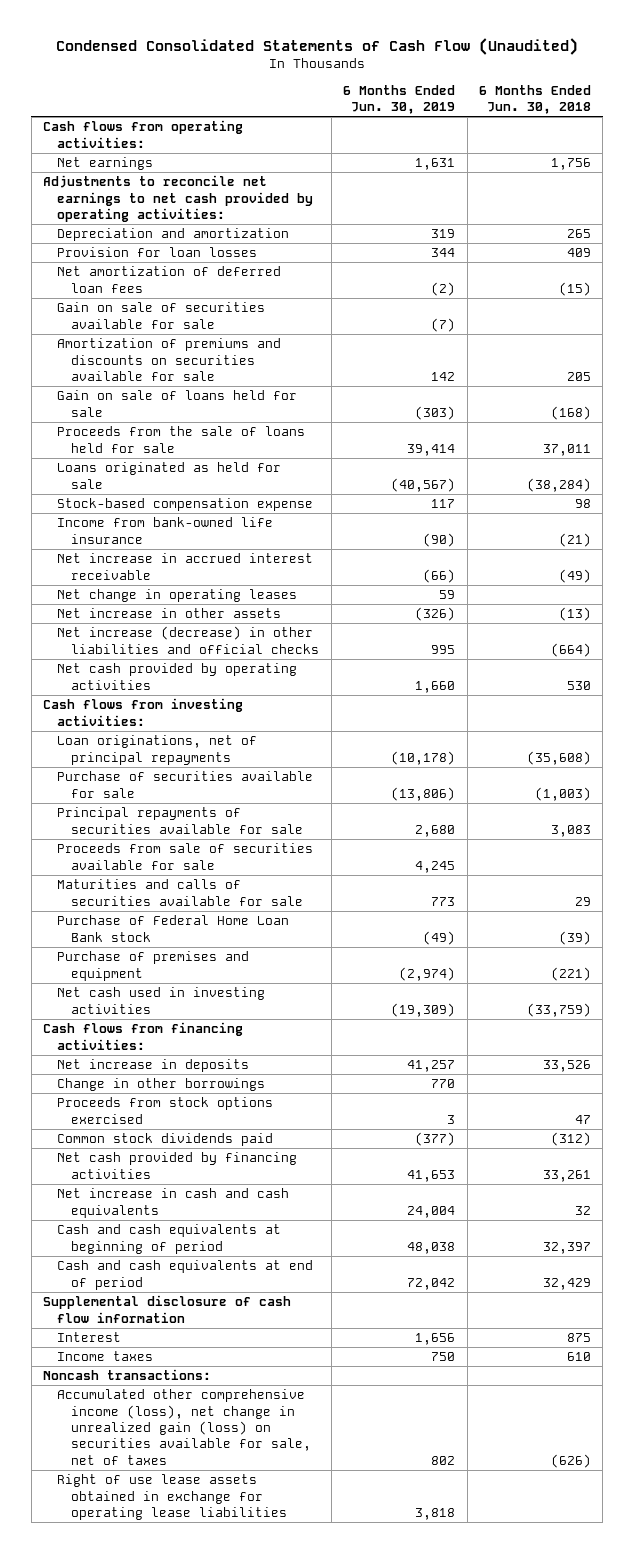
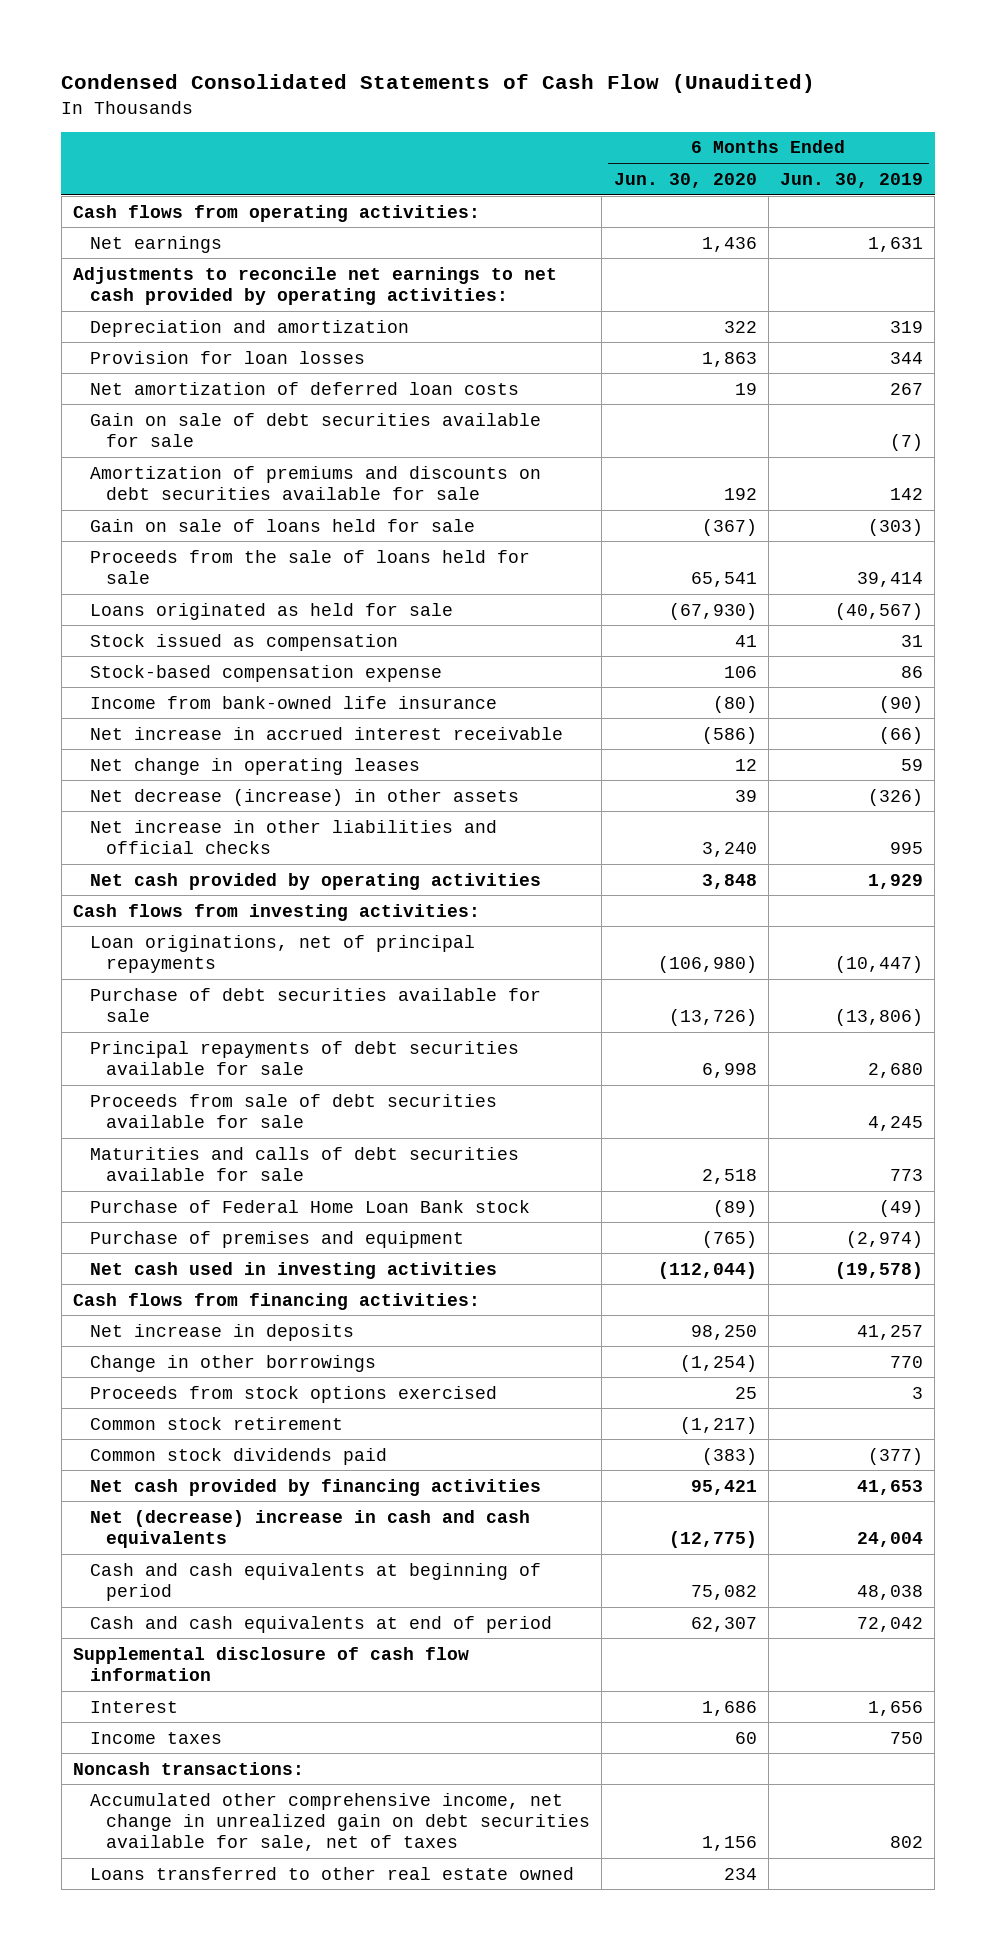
[479,84,592,115] 6 Months Ended Jun. 30, 2018 -> none
none -> [613,172,757,188] Jun. 30, 2020
[57,266,282,293] Net amortization of deferred loan fees -> [89,381,519,395] Net amortization of deferred loan costs
[431,281,456,296] (2) -> [889,382,923,395] 267
[57,302,266,329] Gain on sale of securities available for sale -> [89,412,541,447] Gain on sale of debt securities available for sale
[57,338,282,381] Amortization of premiums and discounts on securities available for sale -> [89,465,541,500] Amortization of premiums and discounts on debt securities available for sale
none -> [89,633,398,651] Stock issued as compensation
[431,499,456,509] 117 -> [900,665,923,678] 86
[57,608,282,619] Net increase in other assets -> [89,788,519,806] Net decrease (increase) in other assets
[57,626,320,654] Net increase (decrease) in other liabilities and official checks -> [89,819,497,854] Net increase in other liabilities and official checks
[415,680,456,693] 1,660 -> [867,873,923,889] 1,929
[391,750,456,765] (10,178) -> [834,955,923,973] (10,447)
[57,771,314,798] Purchase of securities available for sale -> [89,987,541,1022] Purchase of debt securities available for sale
[57,807,304,834] Principal repayments of securities available for sale -> [89,1040,519,1075] Principal repayments of debt securities available for sale
[57,843,314,870] Proceeds from sale of securities available for sale -> [89,1093,497,1128] Proceeds from sale of debt securities available for sale
[57,879,304,906] Maturities and calls of securities available for sale -> [89,1146,519,1181] Maturities and calls of debt securities available for sale
[391,1002,456,1017] (19,309) -> [834,1261,923,1279] (19,578)
none -> [89,1416,343,1430] Common stock retirement
[57,1188,290,1218] Net increase in cash and cash equivalents -> [89,1509,530,1548] Net (decrease) increase in cash and cash equivalents
[57,1474,288,1520] Right of use lease assets obtained in exchange for operating lease liabilities -> none
[57,1389,312,1465] Accumulated other comprehensive income (loss), net change in unrealized gain (loss) on securities available for sale, net of taxes -> [89,1792,591,1852] Accumulated other comprehensive income, net change in unrealized gain on debt securities available for sale, net of taxes
none -> [89,1866,574,1880] Loans transferred to other real estate owned

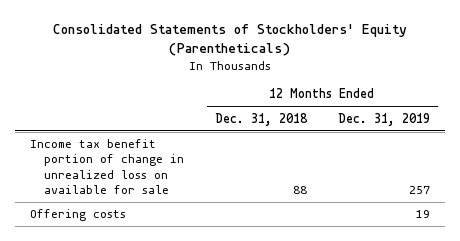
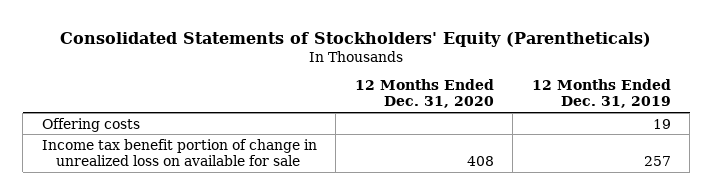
[214,112,308,126] 12 Months Ended Dec. 31, 2018 -> none
none -> [354,79,494,109] 12 Months Ended Dec. 31, 2020
[30,139,184,194] Income tax benefit portion of change in unrealized loss on available for sale -> [41,138,317,166] Income tax benefit portion of change in unrealized loss on available for sale

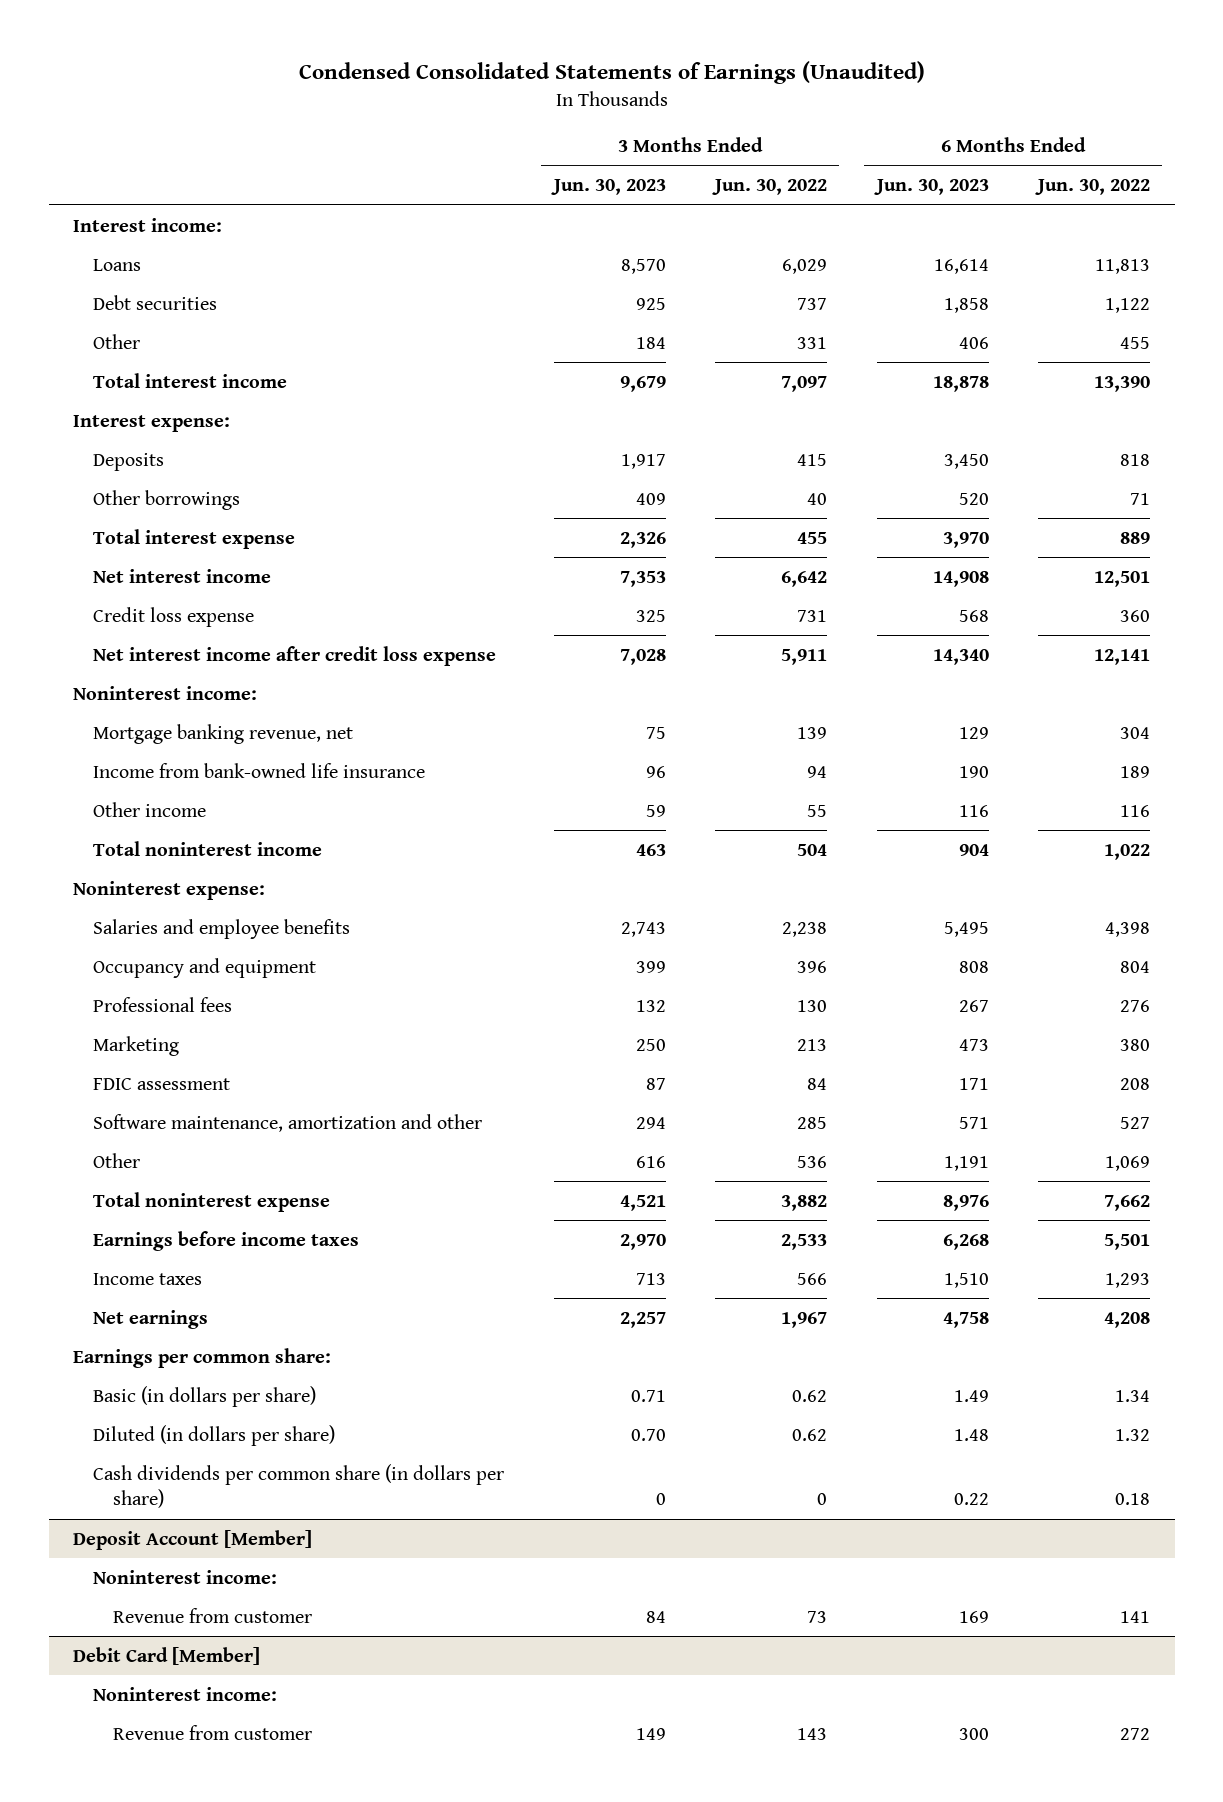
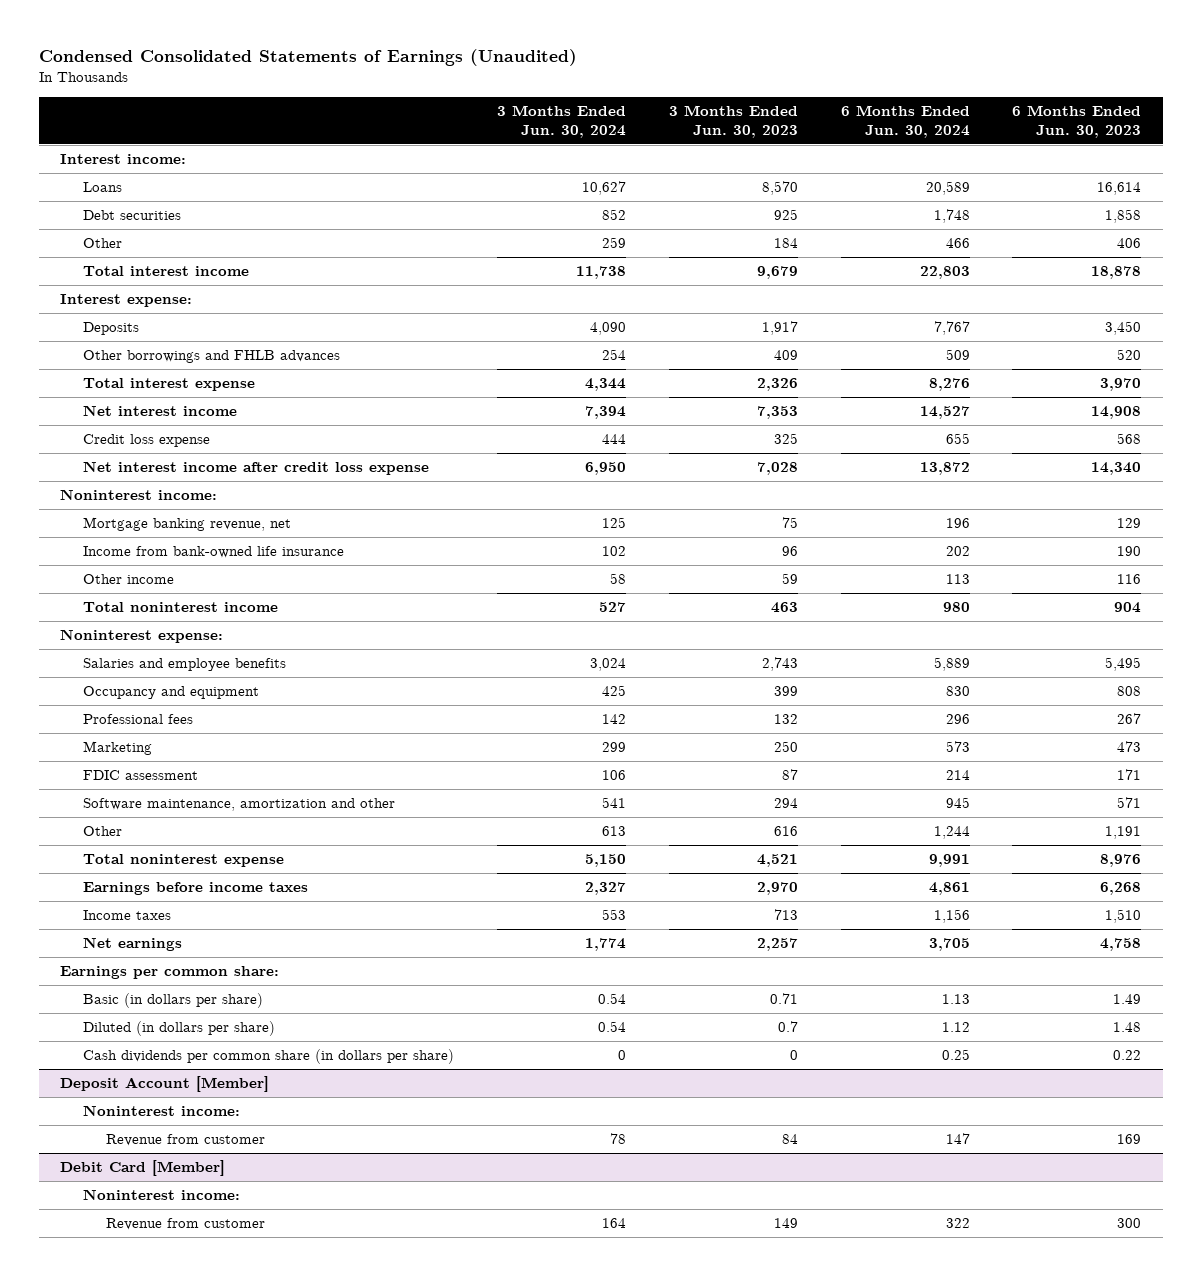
[712,178,828,195] Jun. 30, 2022 -> none
[1035,178,1151,195] Jun. 30, 2022 -> none
none -> [496,104,626,138] 3 Months Ended Jun. 30, 2024
none -> [840,104,970,138] 6 Months Ended Jun. 30, 2024
[93,489,241,510] Other borrowings -> [83,350,341,364] Other borrowings and FHLB advances
[630,1428,666,1441] 0.70 -> [777,1021,798,1033] 0.7

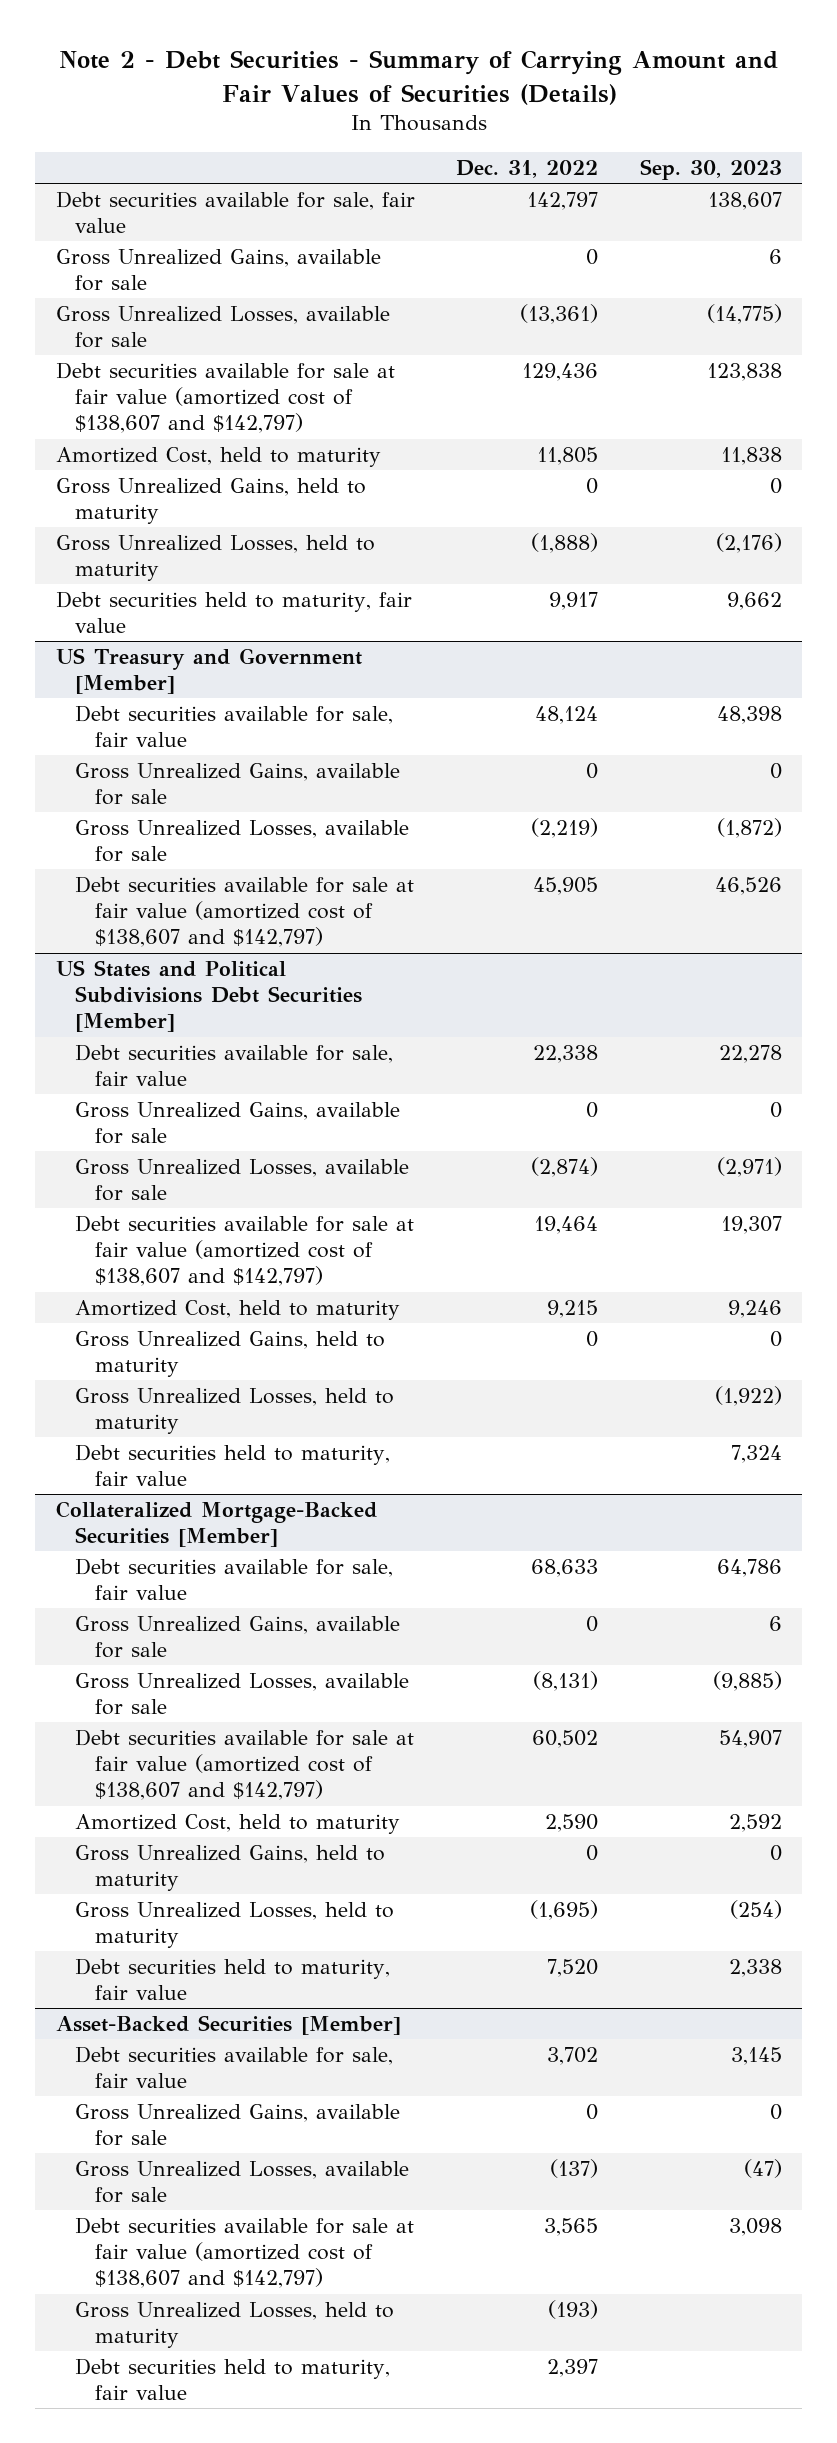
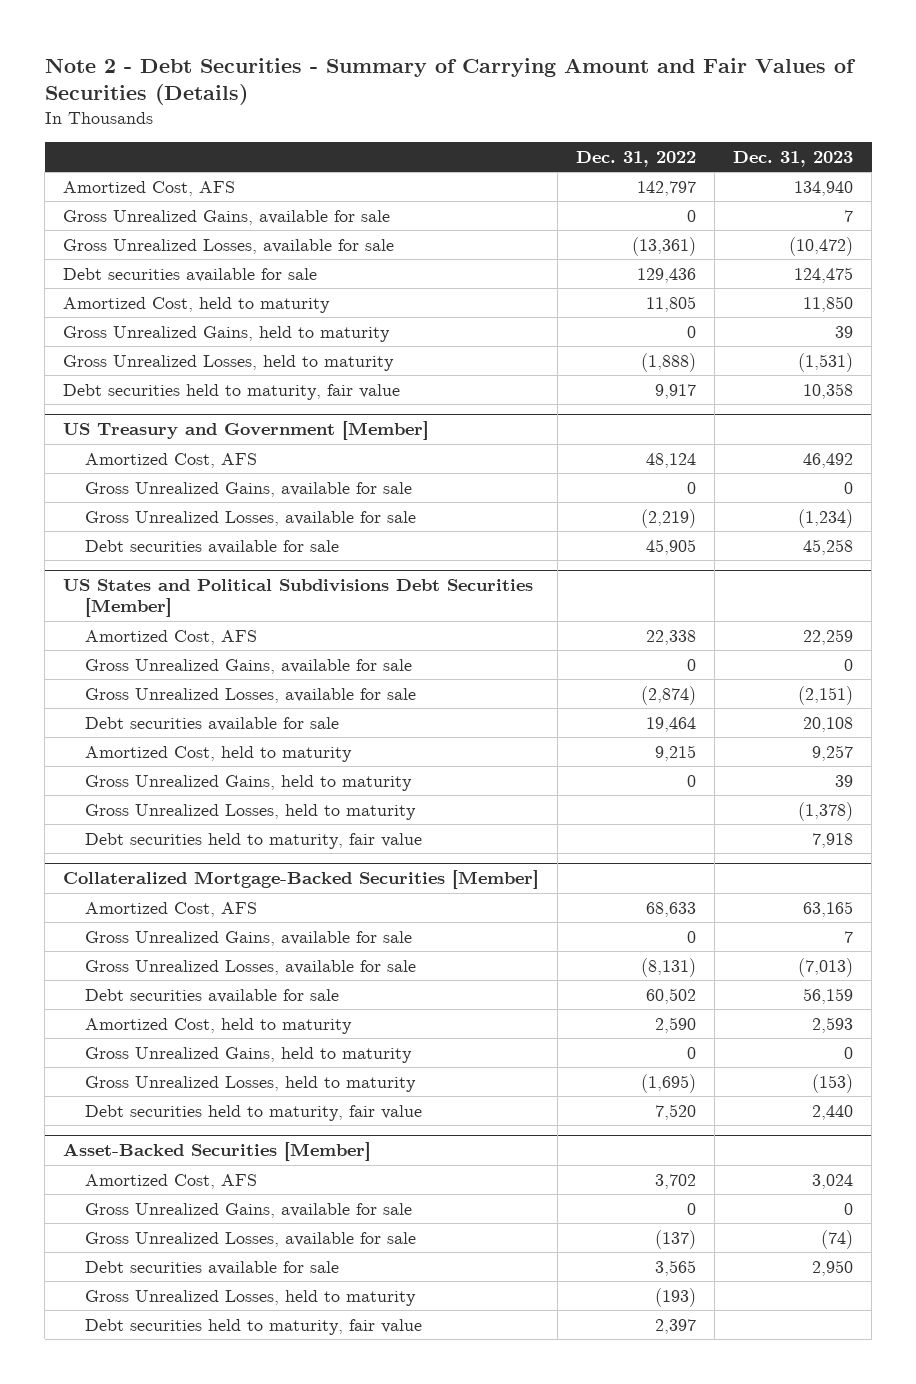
[639,158,782,180] Sep. 30, 2023 -> none
none -> [733,150,854,167] Dec. 31, 2023
[55,191,415,234] Debt securities available for sale, fair value -> [63,180,236,196] Amortized Cost, AFS
[55,362,395,434] Debt securities available for sale at fair value (amortized cost of $138,607 and $142,797) -> [63,267,318,282] Debt securities available for sale
[75,705,394,748] Debt securities available for sale, fair value -> [84,452,257,468] Amortized Cost, AFS
[75,876,415,948] Debt securities available for sale at fair value (amortized cost of $138,607 and $142,797) -> [84,539,339,554] Debt securities available for sale
[75,1044,394,1087] Debt securities available for sale, fair value -> [84,629,257,645] Amortized Cost, AFS
[75,1215,415,1287] Debt securities available for sale at fair value (amortized cost of $138,607 and $142,797) -> [84,716,339,731] Debt securities available for sale
[75,1558,394,1601] Debt securities available for sale, fair value -> [84,901,257,917] Amortized Cost, AFS
[75,1729,415,1801] Debt securities available for sale at fair value (amortized cost of $138,607 and $142,797) -> [84,988,339,1003] Debt securities available for sale
[75,2046,394,2089] Debt securities available for sale, fair value -> [84,1173,257,1189] Amortized Cost, AFS
[75,2217,415,2289] Debt securities available for sale at fair value (amortized cost of $138,607 and $142,797) -> [84,1260,339,1275] Debt securities available for sale

